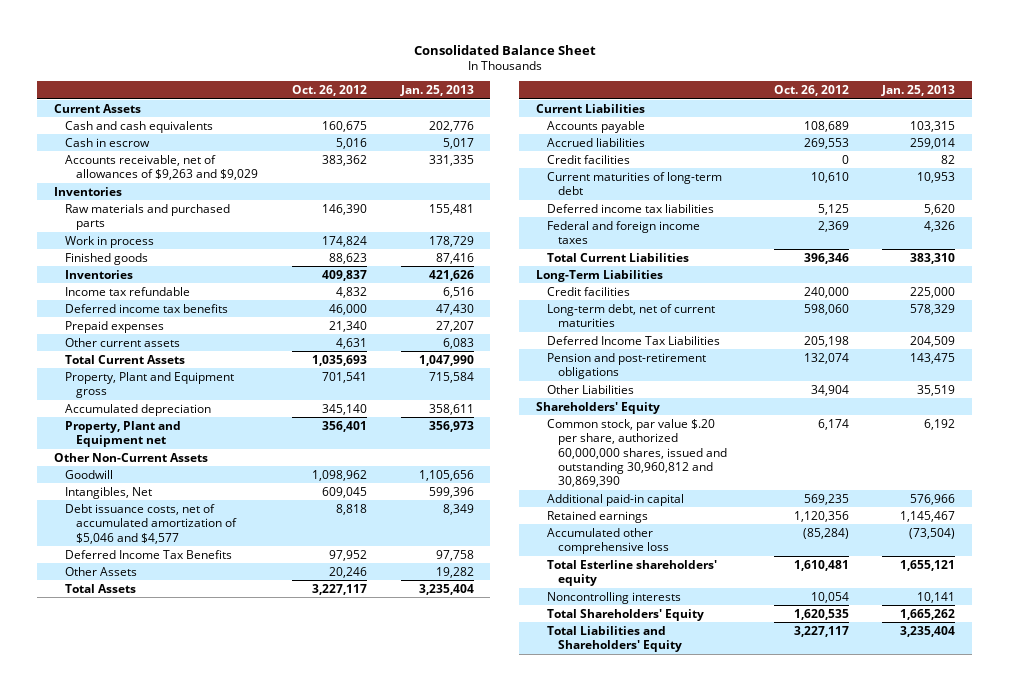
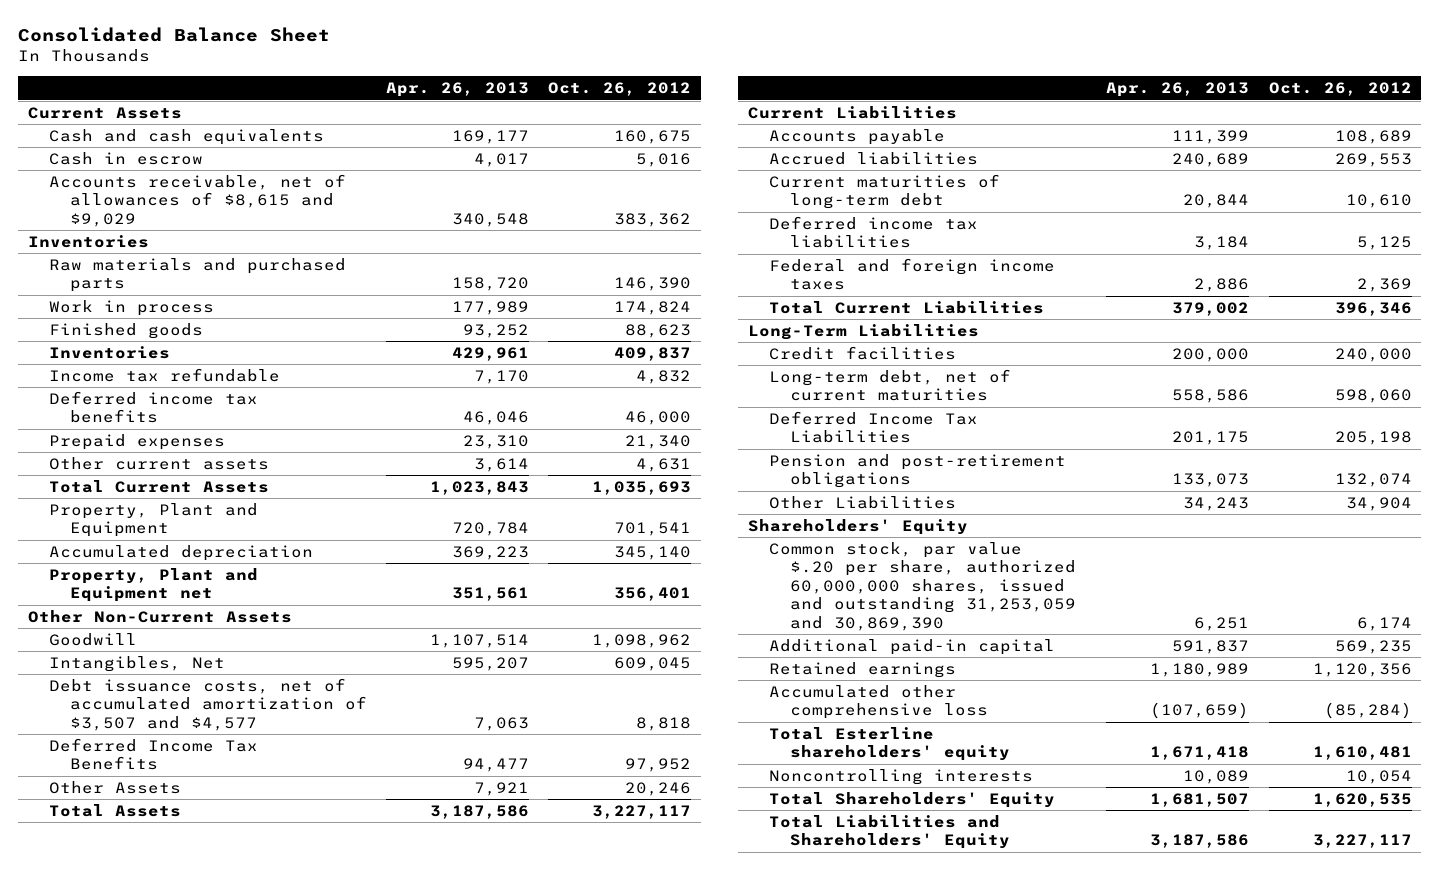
[399,85,474,97] Jan. 25, 2013 -> none
none -> [385,82,529,98] Apr. 26, 2013
[65,154,259,181] Accounts receivable, net of allowances of $9,263 and $9,029 -> [48,173,346,227] Accounts receivable, net of allowances of $8,615 and $9,029
[65,371,235,399] Property, Plant and Equipment gross -> [48,502,258,538] Property, Plant and Equipment
[65,503,238,544] Debt issuance costs, net of accumulated amortization of $5,046 and $4,577 -> [48,677,367,731] Debt issuance costs, net of accumulated amortization of $3,507 and $4,577
[546,154,630,164] Credit facilities -> none
[546,418,727,488] Common stock, par value $.20 per share, authorized 60,000,000 shares, issued and outstanding 30,960,812 and 30,869,390 -> [768,541,1076,631] Common stock, par value $.20 per share, authorized 60,000,000 shares, issued and outstanding 31,253,059 and 30,869,390

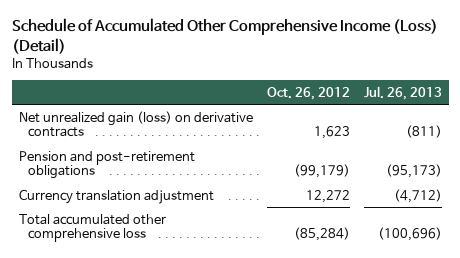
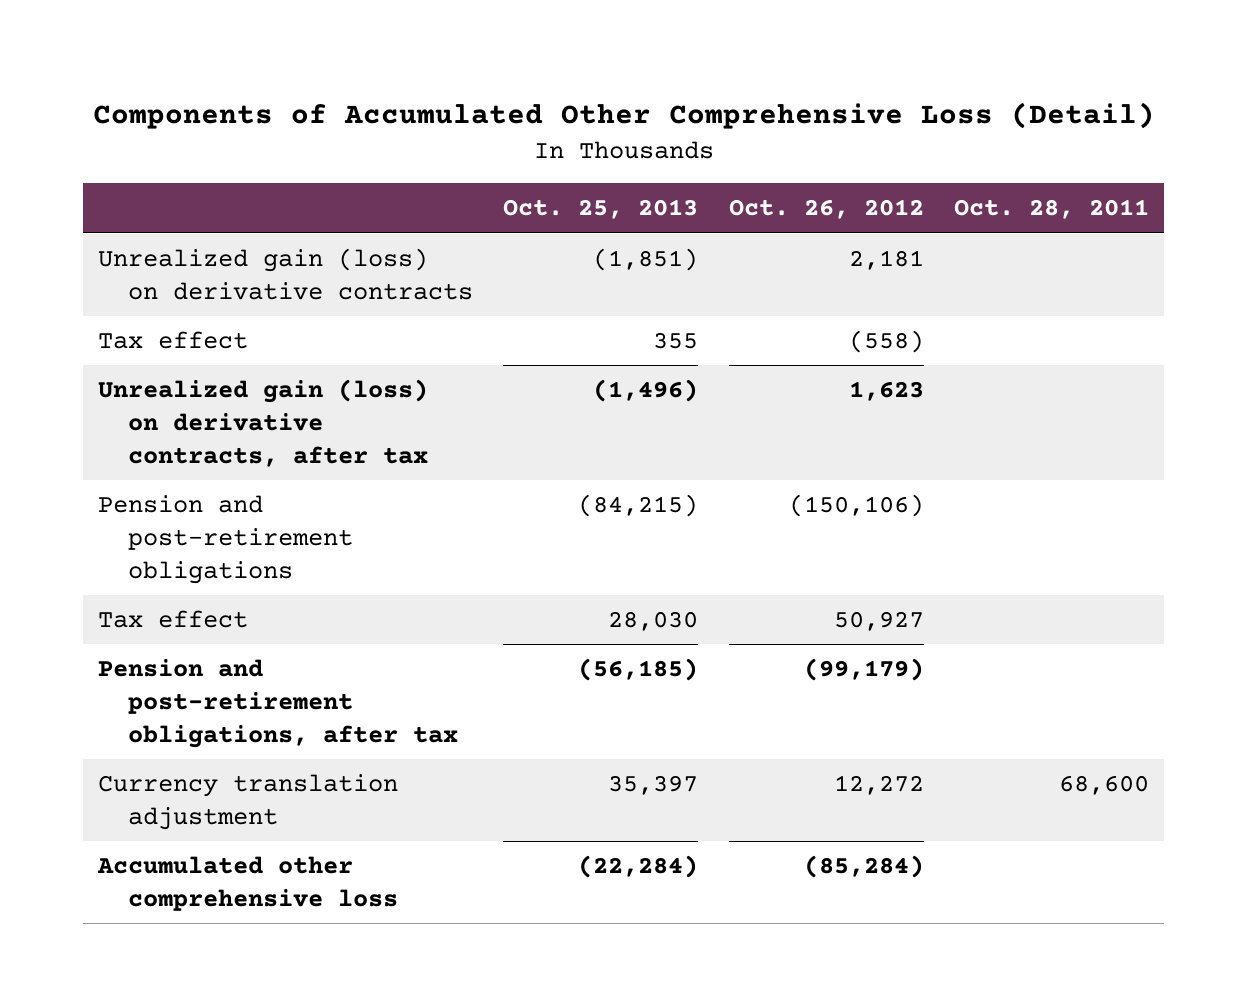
[11,18,438,54] Schedule of Accumulated Other Comprehensive Income (Loss) (Detail) -> [92,101,1155,129] Components of Accumulated Other Comprehensive Loss (Detail)
[363,85,442,100] Jul. 26, 2013 -> none
none -> [503,199,699,220] Oct. 25, 2013
none -> [954,199,1150,220] Oct. 28, 2011
none -> [98,248,473,301] Unrealized gain (loss) on derivative contracts
none -> [98,331,249,350] Tax effect
[18,110,253,138] Net unrealized gain (loss) on derivative contracts -> [98,379,429,467] Unrealized gain (loss) on derivative contracts, after tax
[293,164,350,179] (99,179) -> [788,494,924,518] (150,106)
none -> [98,610,249,629] Tax effect
none -> [98,659,458,748] Pension and post-retirement obligations, after tax
[18,213,166,243] Total accumulated other comprehensive loss -> [97,856,398,912] Accumulated other comprehensive loss

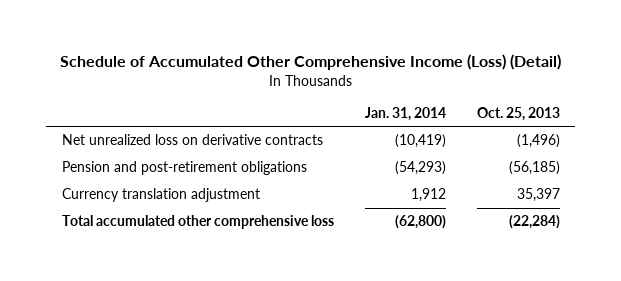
[92,101,1155,129] Components of Accumulated Other Comprehensive Loss (Detail) -> [59,54,561,71] Schedule of Accumulated Other Comprehensive Income (Loss) (Detail)
[728,199,924,220] Oct. 26, 2012 -> none
[954,199,1150,220] Oct. 28, 2011 -> none
none -> [364,106,446,121] Jan. 31, 2014
[98,248,473,301] Unrealized gain (loss) on derivative contracts -> none
[98,331,249,350] Tax effect -> none
[98,610,249,629] Tax effect -> none
[98,659,458,748] Pension and post-retirement obligations, after tax -> none
[98,379,429,467] Unrealized gain (loss) on derivative contracts, after tax -> [61,134,323,146] Net unrealized loss on derivative contracts
[578,494,699,518] (84,215) -> [508,161,560,176] (56,185)
[97,856,398,912] Accumulated other comprehensive loss -> [61,215,334,230] Total accumulated other comprehensive loss

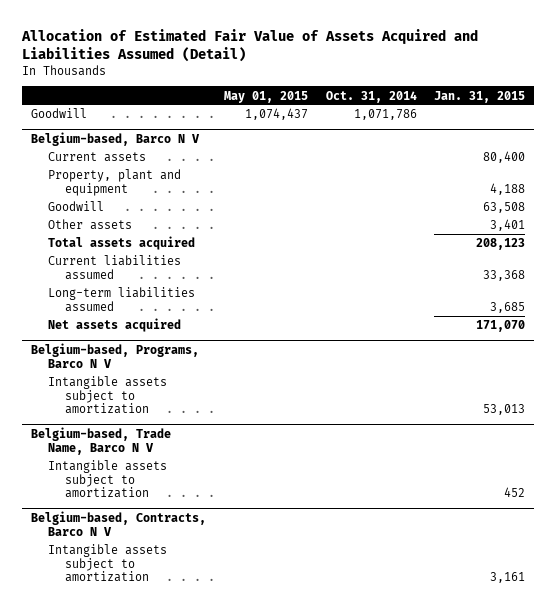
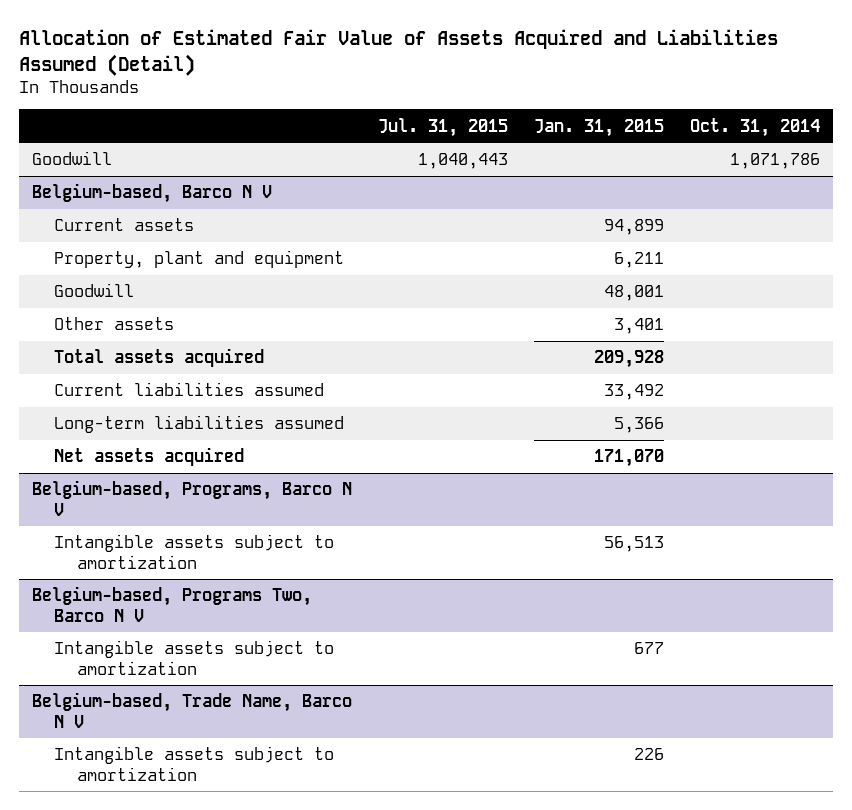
[223,90,308,103] May 01, 2015 -> none
none -> [378,117,509,137] Jul. 31, 2015
[483,151,526,164] 80,400 -> [603,219,664,236] 94,899
[490,182,526,195] 4,188 -> [613,252,664,269] 6,211
[483,202,526,214] 63,508 -> [603,285,664,302] 48,001
[476,238,526,251] 208,123 -> [593,350,664,369] 209,928
[483,269,526,281] 33,368 -> [603,384,664,401] 33,492
[490,301,526,313] 3,685 -> [613,417,664,434] 5,366
[483,404,526,416] 53,013 -> [603,536,664,553] 56,513
none -> [32,586,313,622] Belgium-based, Programs Two, Barco N V
none -> [54,640,335,675] Intangible assets subject to amortization
[31,510,207,536] Belgium-based, Contracts, Barco N V -> none
[48,544,168,583] Intangible assets subject to amortization -> none
[504,487,526,498] 452 -> [633,748,664,761] 226

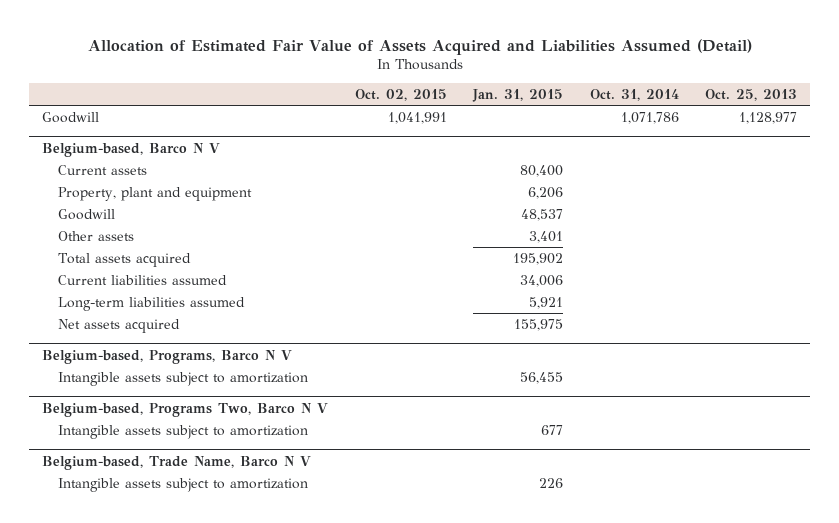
[378,117,509,137] Jul. 31, 2015 -> none
none -> [354,88,447,101] Oct. 02, 2015
none -> [705,88,798,101] Oct. 25, 2013
[603,219,664,236] 94,899 -> [520,164,564,177] 80,400
[613,252,664,269] 6,211 -> [528,186,564,199] 6,206
[603,285,664,302] 48,001 -> [521,208,564,221] 48,537
[593,350,664,369] 209,928 -> [513,252,564,265] 195,902
[603,384,664,401] 33,492 -> [520,274,564,287] 34,006
[613,417,664,434] 5,366 -> [529,296,564,309] 5,921
[593,449,664,468] 171,070 -> [514,318,564,331] 155,975
[603,536,664,553] 56,513 -> [520,371,564,384] 56,455

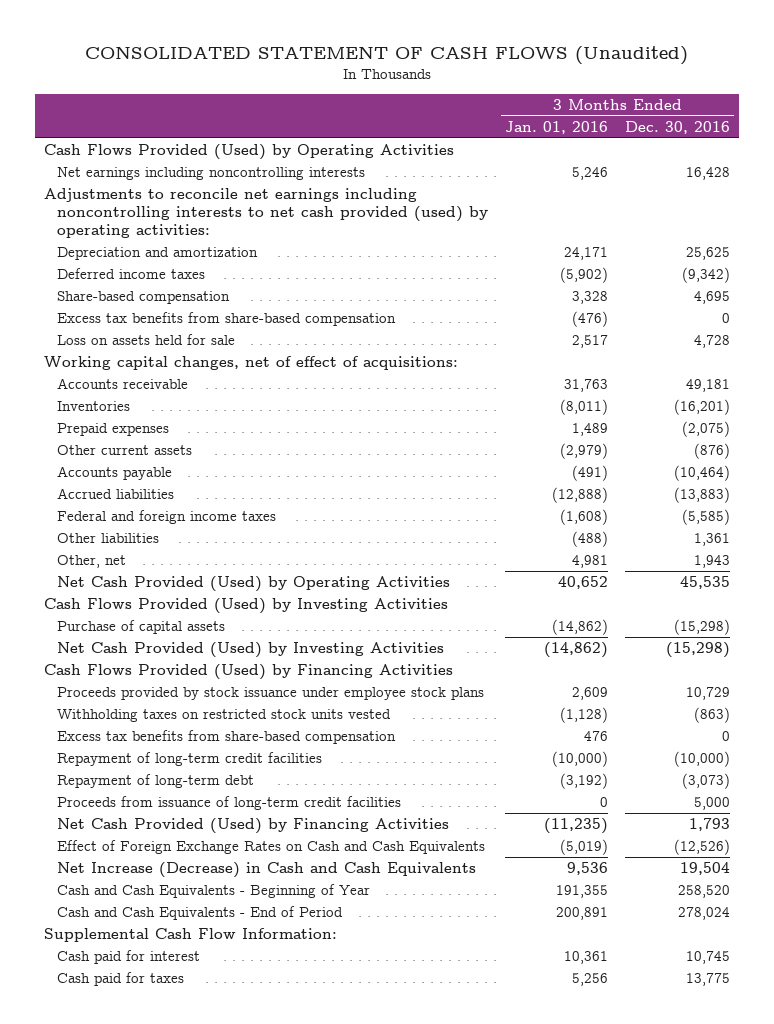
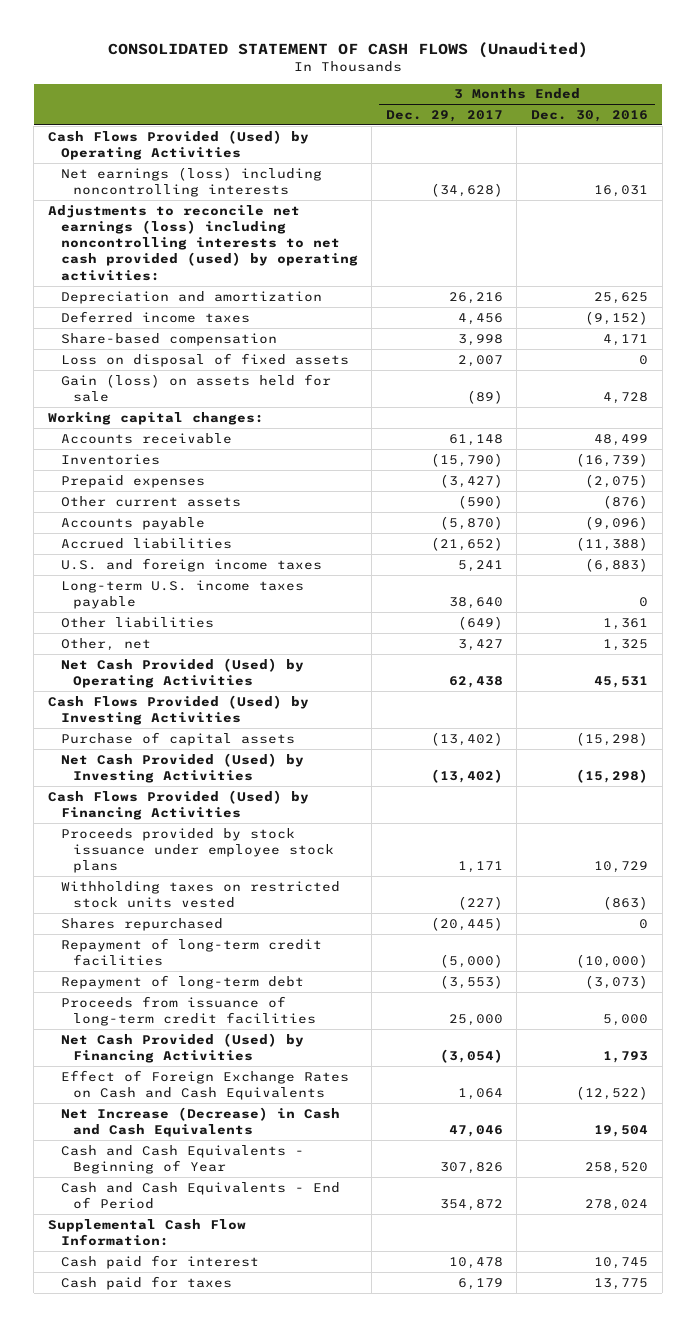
[505,120,609,134] Jan. 01, 2016 -> none
none -> [385,109,503,122] Dec. 29, 2017
[57,167,366,181] Net earnings including noncontrolling interests -> [60,166,322,198] Net earnings (loss) including noncontrolling interests
[686,167,731,181] 16,428 -> [593,185,648,198] 16,031
[43,188,489,239] Adjustments to reconcile net earnings including noncontrolling interests to net cash provided (used) by operating activities: -> [47,204,358,281] Adjustments to reconcile net earnings (loss) including noncontrolling interests to net cash provided (used) by operating activities:
[57,312,397,327] Excess tax benefits from share-based compensation -> none
[682,267,731,284] (9,342) -> [584,310,648,325] (9,152)
[694,291,731,305] 4,695 -> [602,333,648,346] 4,171
none -> [60,352,349,367] Loss on disposal of fixed assets
[57,334,236,346] Loss on assets held for sale -> [60,373,331,403] Gain (loss) on assets held for sale
[43,356,458,371] Working capital changes, net of effect of acquisitions: -> [47,411,264,425] Working capital changes:
[686,379,731,393] 49,181 -> [593,433,648,446] 48,499
[674,399,731,416] (16,201) -> [575,452,648,467] (16,739)
[674,465,731,482] (10,464) -> [584,515,648,530] (9,096)
[674,487,731,504] (13,883) -> [575,536,648,551] (11,388)
[57,510,277,525] Federal and foreign income taxes -> [60,557,322,572] U.S. and foreign income taxes
[682,509,731,526] (5,585) -> [584,557,648,572] (6,883)
none -> [60,579,304,610] Long-term U.S. income taxes payable
[694,555,731,569] 1,943 -> [602,638,648,651] 1,325
[680,576,731,590] 45,535 -> [593,676,648,689] 45,531
[57,730,397,745] Excess tax benefits from share-based compensation -> none
none -> [60,917,223,931] Shares repurchased
[674,839,731,856] (12,526) -> [575,1086,648,1101] (12,522)

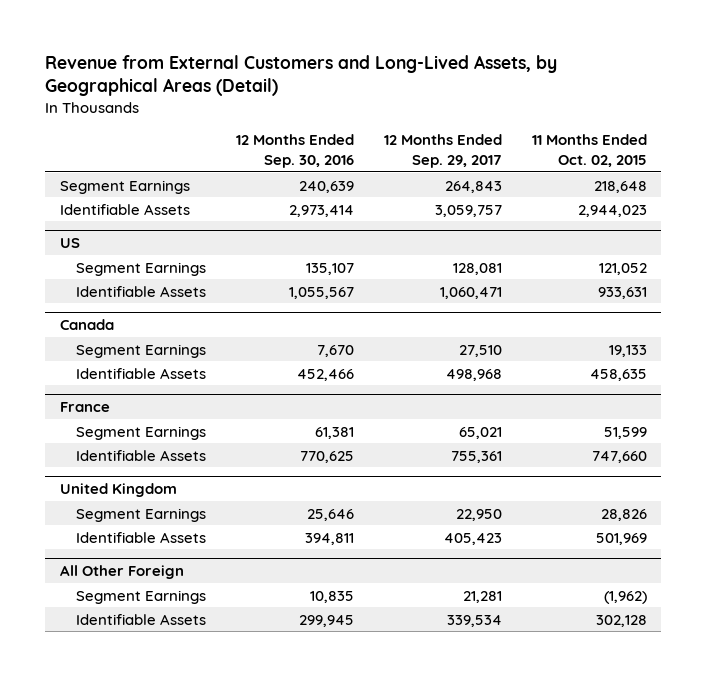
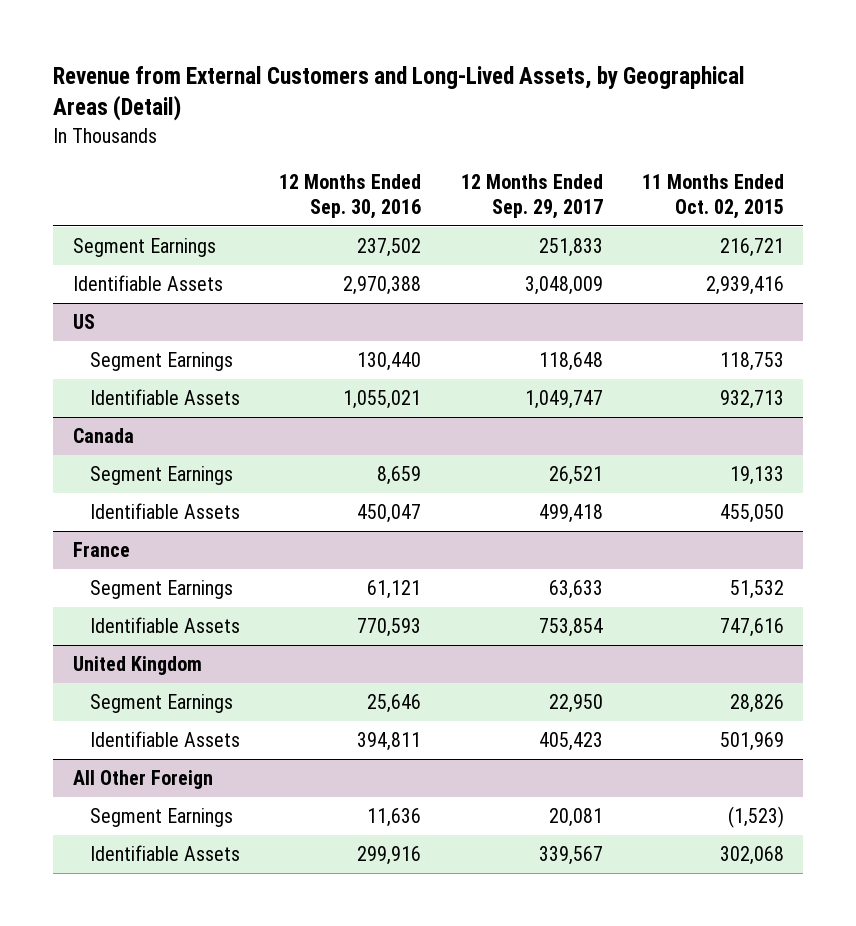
[298,180,354,193] 240,639 -> [357,238,422,258] 237,502
[444,180,502,193] 264,843 -> [538,238,603,258] 251,833
[593,180,647,193] 218,648 -> [719,238,784,258] 216,721
[288,204,354,217] 2,973,414 -> [343,276,422,296] 2,970,388
[434,204,502,217] 3,059,757 -> [524,276,603,296] 3,048,009
[577,204,647,217] 2,944,023 -> [705,276,784,296] 2,939,416
[305,262,354,275] 135,107 -> [357,352,422,372] 130,440
[452,262,502,275] 128,081 -> [538,352,603,372] 118,648
[598,262,647,275] 121,052 -> [719,352,784,372] 118,753
[288,286,354,299] 1,055,567 -> [343,390,422,410] 1,055,021
[439,286,502,299] 1,060,471 -> [524,390,603,410] 1,049,747
[597,286,647,299] 933,631 -> [719,390,784,410] 932,713
[316,344,354,357] 7,670 -> [377,466,422,486] 8,659
[458,344,502,357] 27,510 -> [548,466,603,486] 26,521
[296,368,354,381] 452,466 -> [357,504,422,524] 450,047
[445,368,502,381] 498,968 -> [538,504,603,524] 499,418
[589,368,647,381] 458,635 -> [719,504,784,524] 455,050
[314,426,354,439] 61,381 -> [367,580,422,600] 61,121
[458,426,502,439] 65,021 -> [548,580,603,600] 63,633
[603,426,647,439] 51,599 -> [729,580,784,600] 51,532
[299,450,354,463] 770,625 -> [357,618,422,638] 770,593
[450,450,502,463] 755,361 -> [538,618,603,638] 753,854
[591,450,647,463] 747,660 -> [719,618,784,638] 747,616
[309,590,354,603] 10,835 -> [367,808,422,828] 11,636
[462,590,502,603] 21,281 -> [548,808,603,828] 20,081
[603,590,647,604] (1,962) -> [727,806,784,829] (1,523)
[298,614,354,627] 299,945 -> [357,846,422,866] 299,916
[446,614,502,627] 339,534 -> [538,846,603,866] 339,567
[595,614,647,627] 302,128 -> [719,846,784,866] 302,068

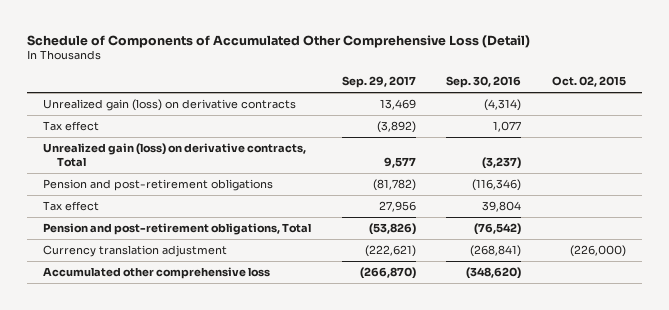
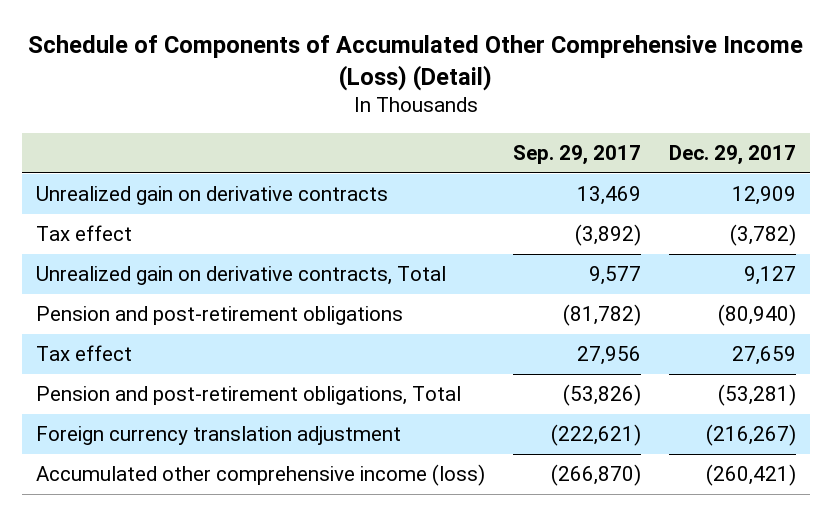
[27,34,531,48] Schedule of Components of Accumulated Other Comprehensive Loss (Detail) -> [27,35,803,91] Schedule of Components of Accumulated Other Comprehensive Income (Loss) (Detail)
[446,76,522,89] Sep. 30, 2016 -> none
[552,76,627,88] Oct. 02, 2015 -> none
none -> [669,145,797,166] Dec. 29, 2017
[42,98,296,111] Unrealized gain (loss) on derivative contracts -> [35,186,388,206] Unrealized gain on derivative contracts
[42,142,306,167] Unrealized gain (loss) on derivative contracts, Total -> [35,266,446,286] Unrealized gain on derivative contracts, Total
[42,244,227,257] Currency translation adjustment -> [35,426,401,446] Foreign currency translation adjustment
[42,266,270,279] Accumulated other comprehensive loss -> [35,464,485,487] Accumulated other comprehensive income (loss)

